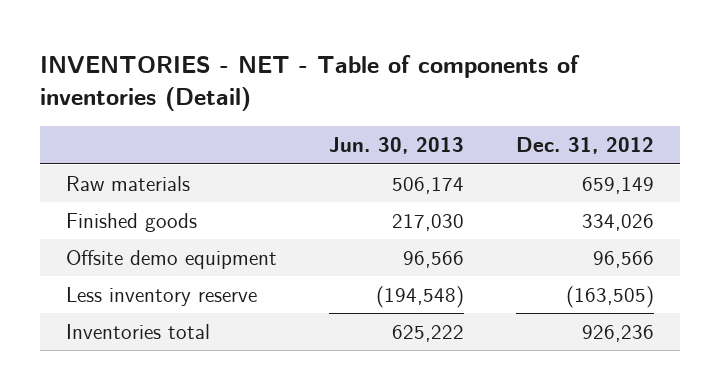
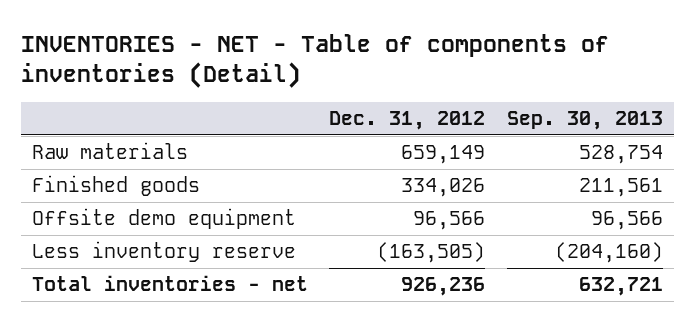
[328,137,464,155] Jun. 30, 2013 -> none
none -> [507,111,664,131] Sep. 30, 2013
[65,324,210,340] Inventories total -> [31,275,308,292] Total inventories - net

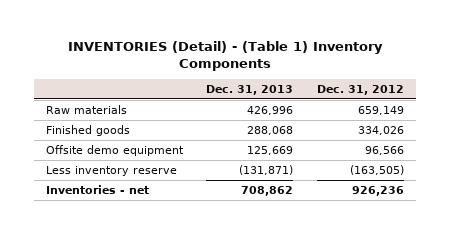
[20,33,609,89] INVENTORIES - NET - Table of components of inventories (Detail) -> [67,40,383,71] INVENTORIES (Detail) - (Table 1) Inventory Components
[507,111,664,131] Sep. 30, 2013 -> none
none -> [206,84,294,95] Dec. 31, 2013
[31,275,308,292] Total inventories - net -> [45,185,149,195] Inventories - net

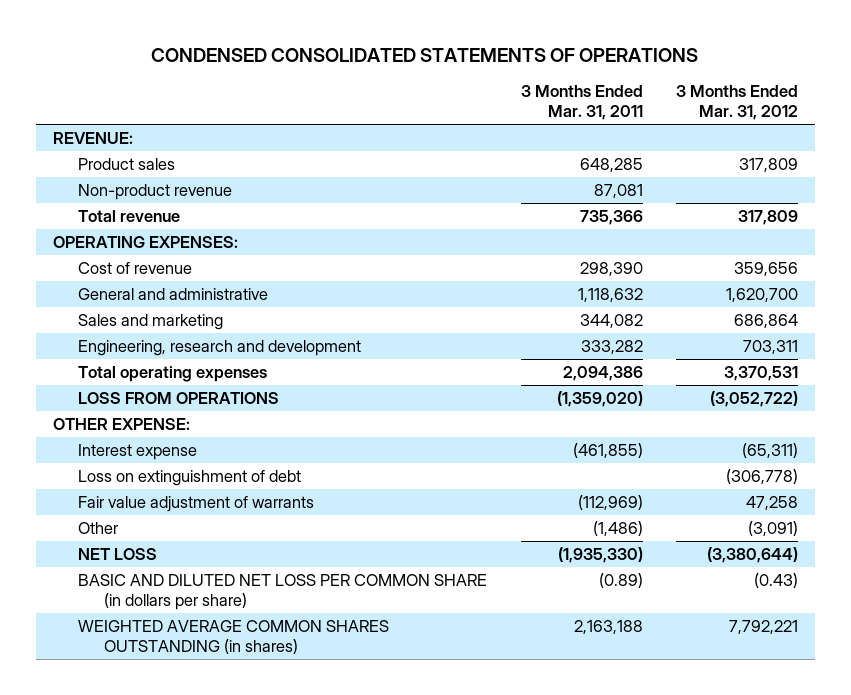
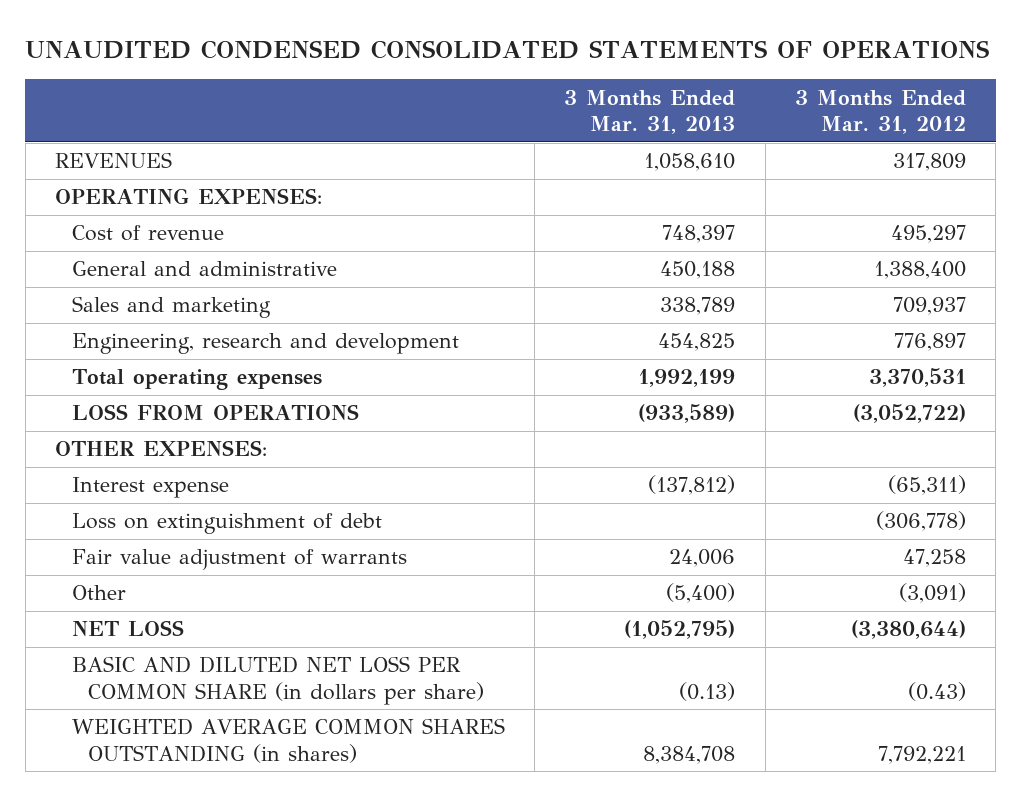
[151,47,699,62] CONDENSED CONSOLIDATED STATEMENTS OF OPERATIONS -> [25,40,990,60] UNAUDITED CONDENSED CONSOLIDATED STATEMENTS OF OPERATIONS
[520,84,643,121] 3 Months Ended Mar. 31, 2011 -> none
none -> [564,89,736,135] 3 Months Ended Mar. 31, 2013
[52,131,133,144] REVENUE: -> none
[78,157,176,170] Product sales -> none
[78,183,233,200] Non-product revenue -> none
[78,209,181,222] Total revenue -> [54,152,172,169] REVENUES
[733,261,798,276] 359,656 -> [891,225,967,244] 495,297
[725,287,798,302] 1,620,700 -> [874,261,967,280] 1,388,400
[733,313,798,328] 686,864 -> [893,297,967,316] 709,937
[742,339,798,354] 703,311 -> [894,333,967,352] 776,897
[52,417,190,430] OTHER EXPENSE: -> [54,440,267,457] OTHER EXPENSES:

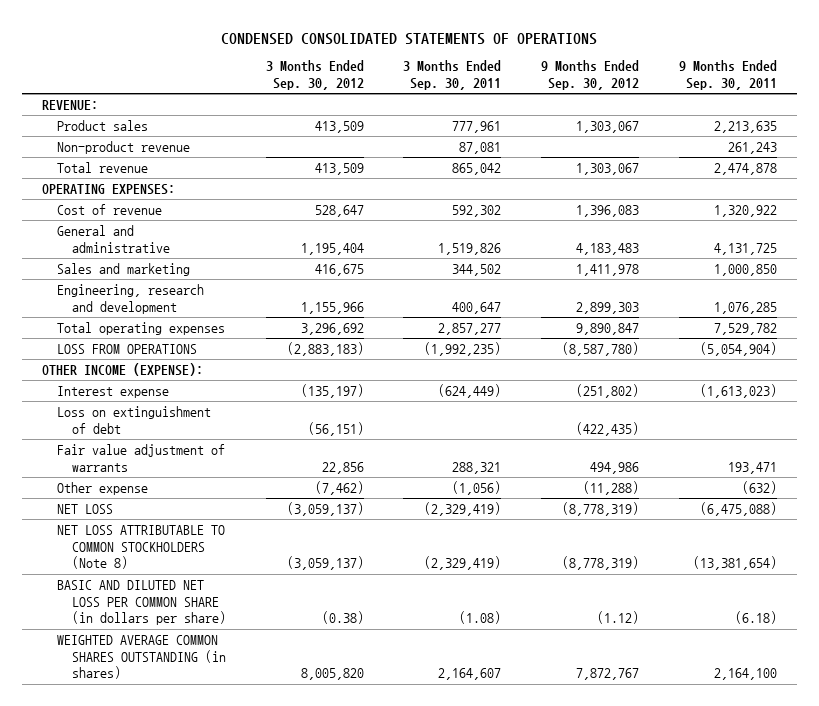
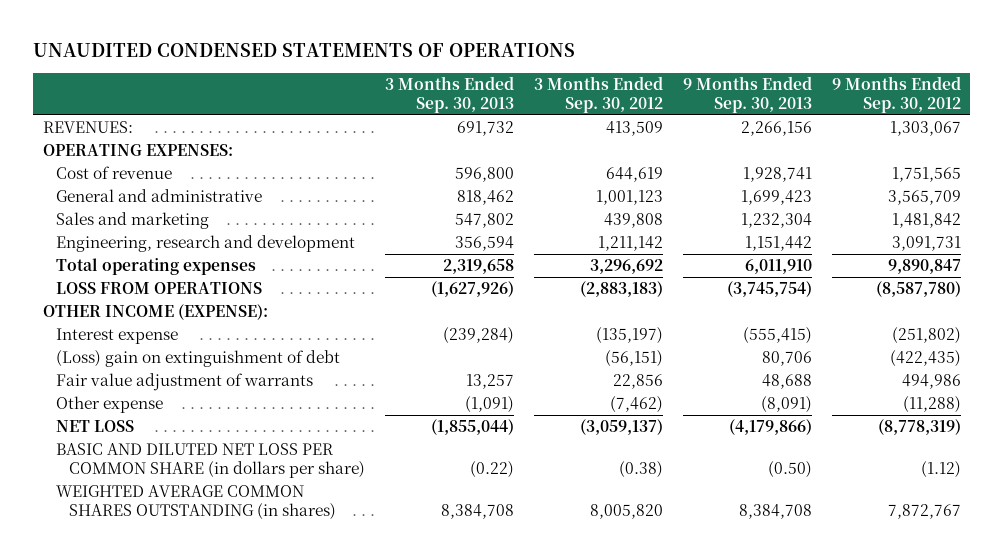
[221,32,598,45] CONDENSED CONSOLIDATED STATEMENTS OF OPERATIONS -> [33,43,576,58] UNAUDITED CONDENSED STATEMENTS OF OPERATIONS
[403,60,502,91] 3 Months Ended Sep. 30, 2011 -> none
[678,60,777,91] 9 Months Ended Sep. 30, 2011 -> none
none -> [385,75,515,114] 3 Months Ended Sep. 30, 2013
none -> [682,75,812,114] 9 Months Ended Sep. 30, 2013
[41,99,98,110] REVENUE: -> none
[56,119,148,131] Product sales -> none
[56,140,190,154] Non-product revenue -> none
[56,161,148,173] Total revenue -> [43,121,134,134] REVENUES:
[314,204,364,217] 528,647 -> [605,167,663,183] 644,619
[576,204,640,217] 1,396,083 -> [891,167,961,183] 1,751,565
[300,242,364,255] 1,195,404 -> [595,190,663,206] 1,001,123
[576,242,640,255] 4,183,483 -> [887,190,961,206] 3,565,709
[314,263,364,276] 416,675 -> [603,213,663,229] 439,808
[576,263,640,276] 1,411,978 -> [891,213,961,229] 1,481,842
[300,301,364,314] 1,155,966 -> [597,236,663,252] 1,211,142
[576,301,640,314] 2,899,303 -> [891,236,961,252] 3,091,731
[56,405,211,434] Loss on extinguishment of debt -> [56,350,341,368] (Loss) gain on extinguishment of debt
[56,524,225,570] NET LOSS ATTRIBUTABLE TO COMMON STOCKHOLDERS (Note 8) -> none

